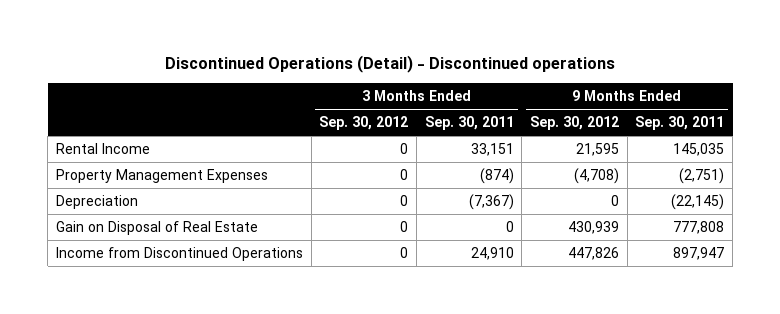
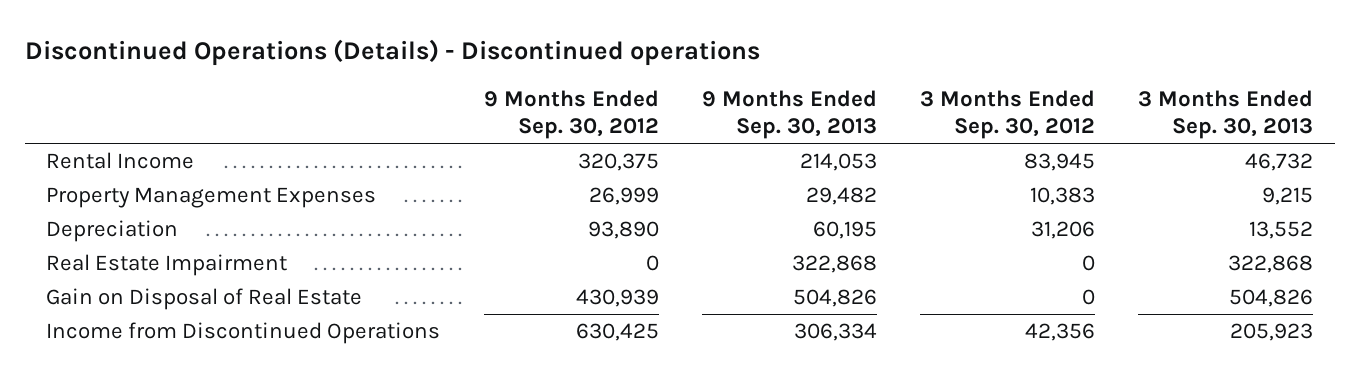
[165,55,616,74] Discontinued Operations (Detail) - Discontinued operations -> [24,39,760,67] Discontinued Operations (Details) - Discontinued operations
[424,116,514,131] Sep. 30, 2011 -> none
[635,116,725,131] Sep. 30, 2011 -> none
none -> [701,89,877,140] 9 Months Ended Sep. 30, 2013
none -> [1138,89,1314,140] 3 Months Ended Sep. 30, 2013
[400,142,409,154] 0 -> [1024,153,1096,172] 83,945
[576,142,620,156] 21,595 -> [577,153,659,172] 320,375
[400,168,409,180] 0 -> [1030,187,1096,206] 10,383
[574,167,620,184] (4,708) -> [588,187,659,206] 26,999
[400,194,409,206] 0 -> [1031,221,1096,240] 31,206
[611,194,620,206] 0 -> [587,221,659,240] 93,890
none -> [46,254,288,277] Real Estate Impairment
[400,246,409,258] 0 -> [1025,323,1096,342] 42,356
[568,246,620,260] 447,826 -> [575,323,659,342] 630,425

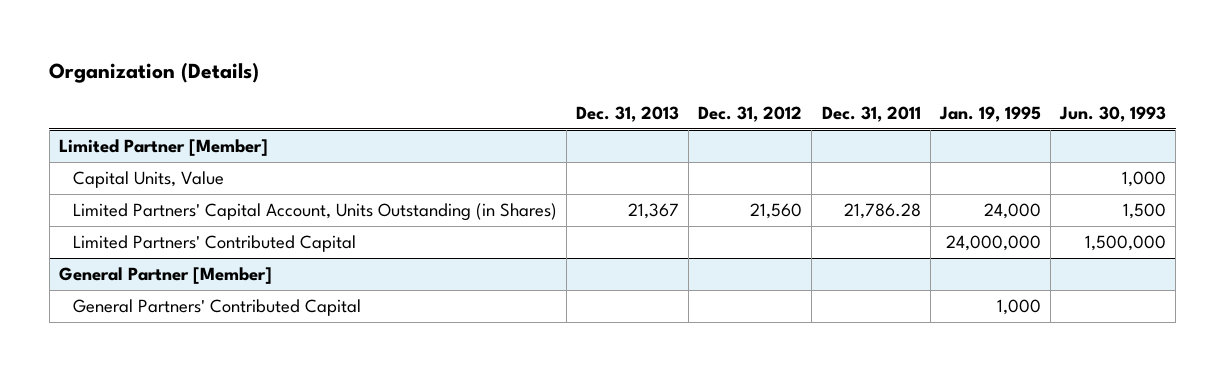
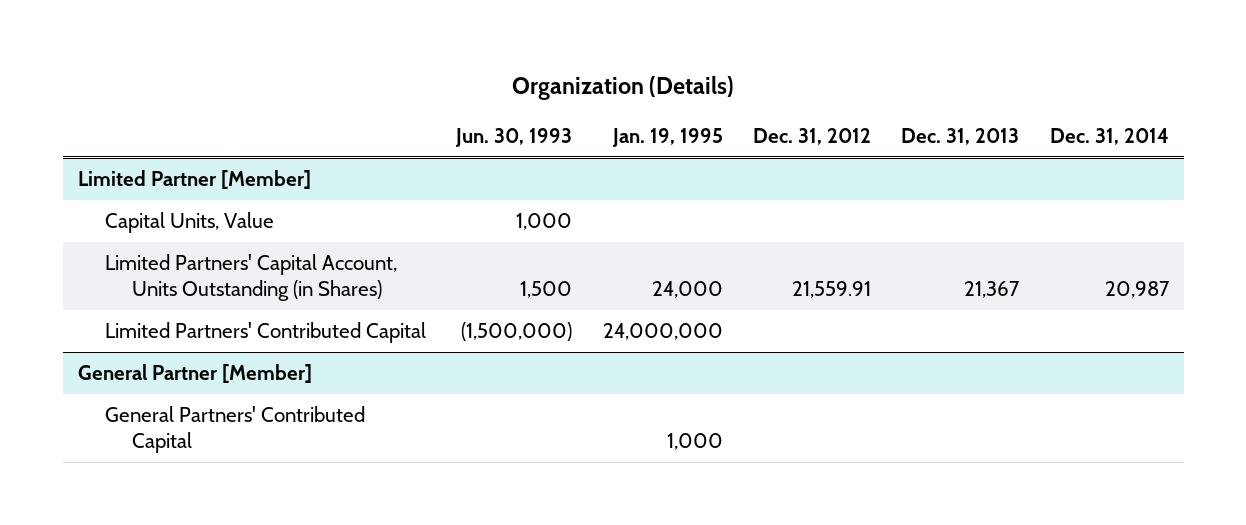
[821,105,921,122] Dec. 31, 2011 -> none
none -> [1049,127,1169,145] Dec. 31, 2014
[750,203,803,220] 21,560 -> [791,281,871,299] 21,559.91
[1085,235,1167,252] 1,500,000 -> [461,322,573,342] (1,500,000)

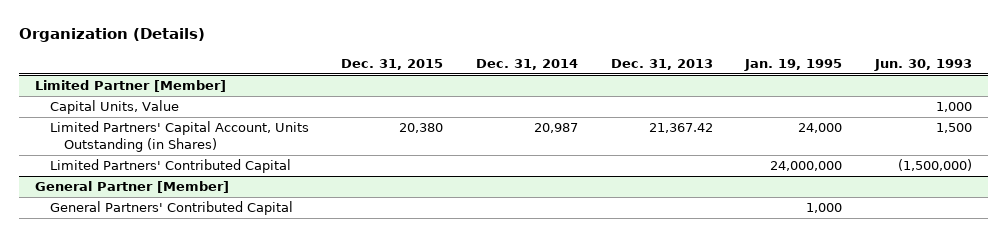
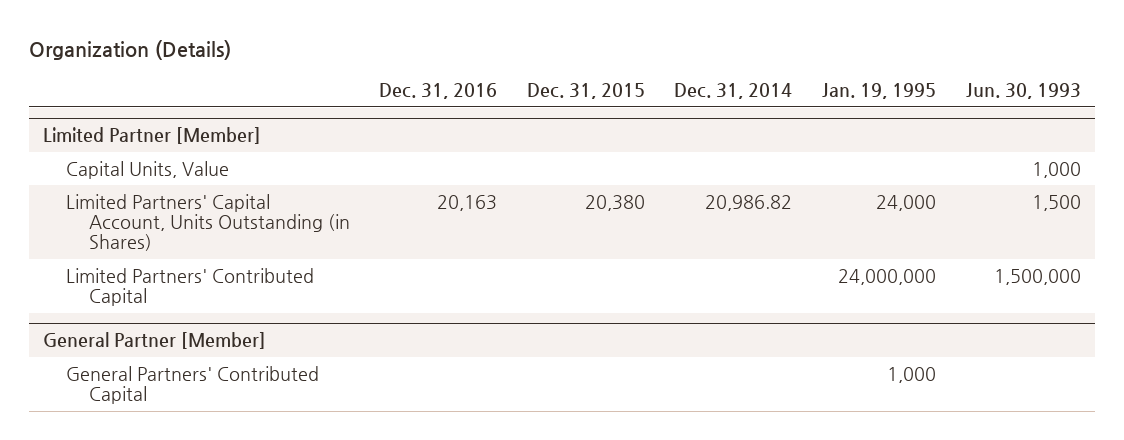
[610,58,713,70] Dec. 31, 2013 -> none
none -> [379,83,498,100] Dec. 31, 2016
[534,123,579,134] 20,987 -> [705,194,793,211] 20,986.82
[898,159,973,172] (1,500,000) -> [993,268,1081,285] 1,500,000

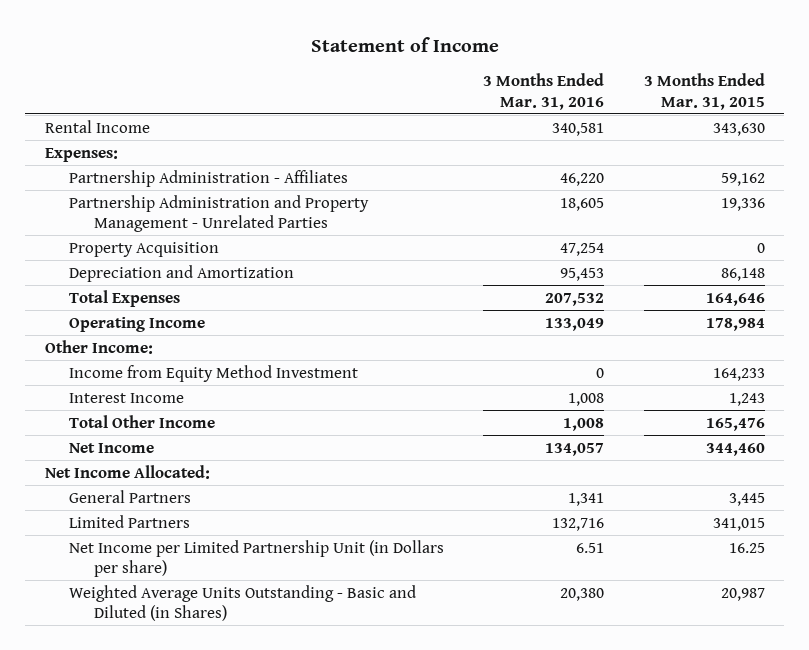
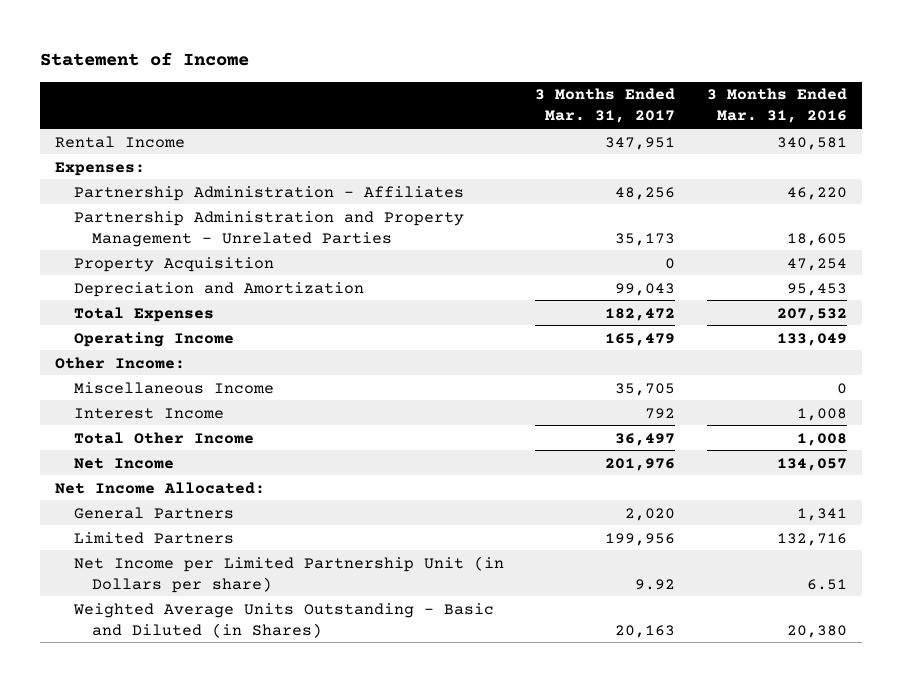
[643,73,765,110] 3 Months Ended Mar. 31, 2015 -> none
none -> [535,88,676,124] 3 Months Ended Mar. 31, 2017
[69,364,359,382] Income from Equity Method Investment -> none
none -> [73,381,274,394] Miscellaneous Income

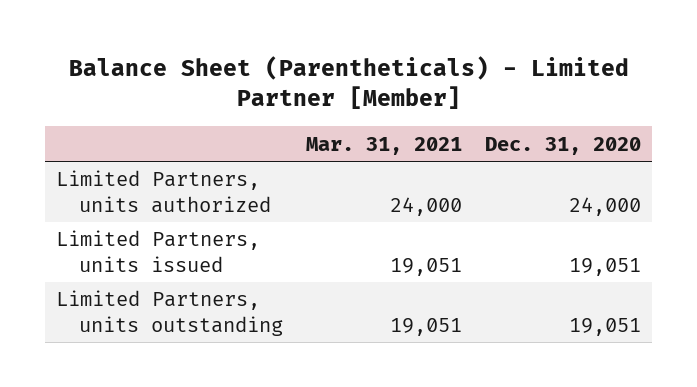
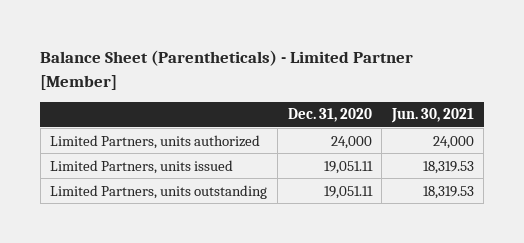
[306,136,463,155] Mar. 31, 2021 -> none
none -> [390,108,474,124] Jun. 30, 2021
[568,257,641,276] 19,051 -> [323,160,373,174] 19,051.11
[568,317,641,336] 19,051 -> [323,185,373,199] 19,051.11

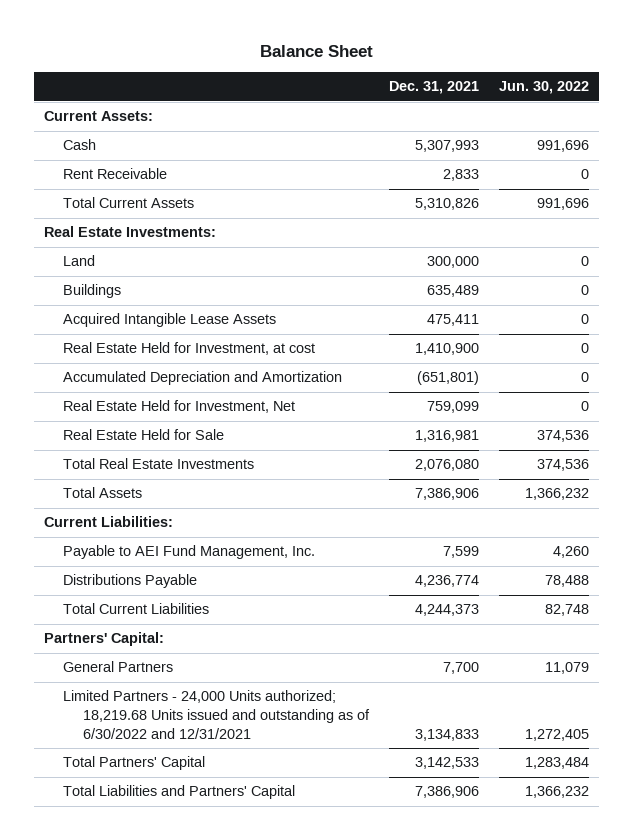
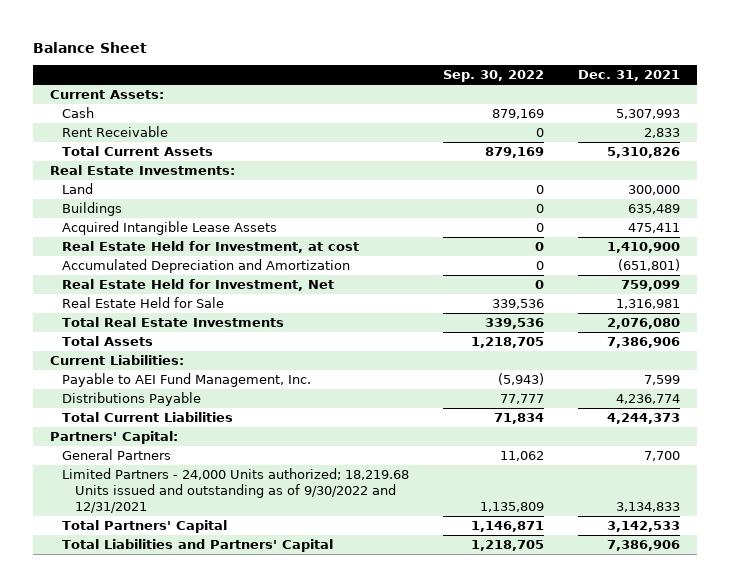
[499,81,590,95] Jun. 30, 2022 -> none
none -> [443,70,545,83] Sep. 30, 2022
[63,690,370,739] Limited Partners - 24,000 Units authorized; 18,219.68 Units issued and outstanding as of 6/30/2022 and 12/31/2021 -> [62,468,410,513] Limited Partners - 24,000 Units authorized; 18,219.68 Units issued and outstanding as of 9/30/2022 and 12/31/2021

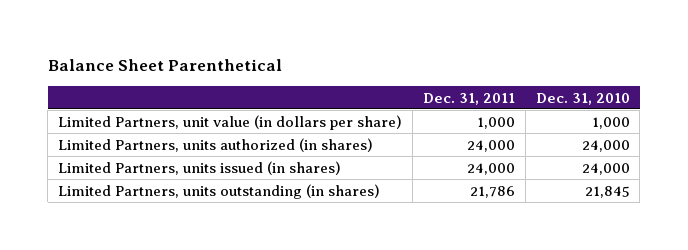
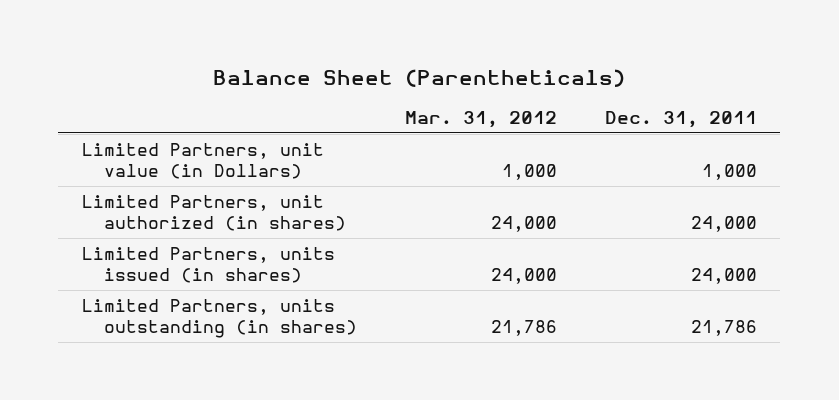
[47,59,282,72] Balance Sheet Parenthetical -> [213,69,626,88] Balance Sheet (Parentheticals)
[535,92,630,105] Dec. 31, 2010 -> none
none -> [404,110,557,128] Mar. 31, 2012
[58,114,403,130] Limited Partners, unit value (in dollars per share) -> [82,142,325,180] Limited Partners, unit value (in Dollars)
[58,137,374,152] Limited Partners, units authorized (in shares) -> [82,194,347,232] Limited Partners, unit authorized (in shares)

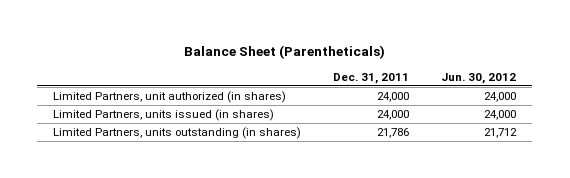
[404,110,557,128] Mar. 31, 2012 -> none
none -> [441,72,517,84] Jun. 30, 2012
[82,142,325,180] Limited Partners, unit value (in Dollars) -> none

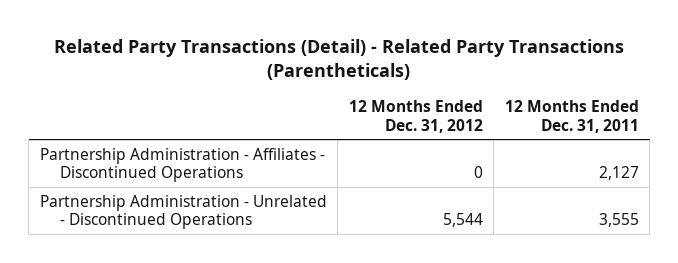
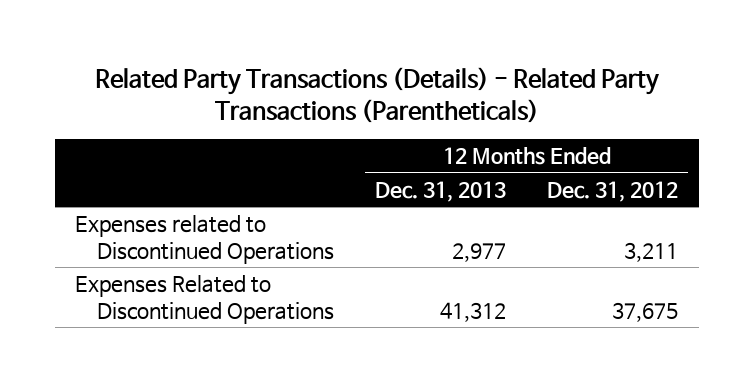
[54,38,625,81] Related Party Transactions (Detail) - Related Party Transactions (Parentheticals) -> [94,66,659,123] Related Party Transactions (Details) - Related Party Transactions (Parentheticals)
[504,100,639,133] 12 Months Ended Dec. 31, 2011 -> none
none -> [375,180,507,202] Dec. 31, 2013
[39,147,325,183] Partnership Administration - Affiliates - Discontinued Operations -> [75,215,335,264] Expenses related to Discontinued Operations
[473,166,483,179] 0 -> [624,241,679,262] 3,211
[39,194,327,230] Partnership Administration - Unrelated - Discontinued Operations -> [75,275,335,324] Expenses Related to Discontinued Operations
[442,213,483,228] 5,544 -> [612,301,679,322] 37,675

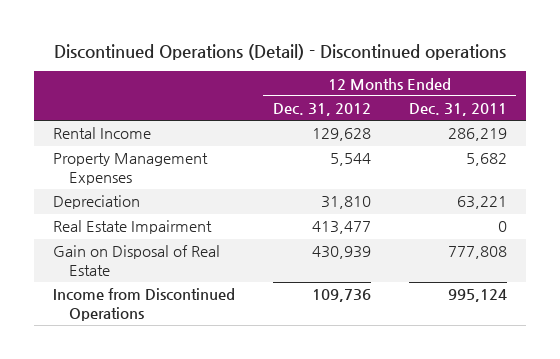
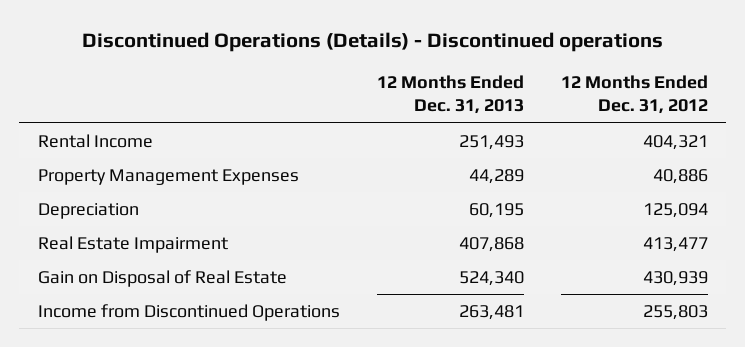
[53,43,506,60] Discontinued Operations (Detail) - Discontinued operations -> [81,32,663,53] Discontinued Operations (Details) - Discontinued operations
[408,103,507,117] Dec. 31, 2011 -> none
none -> [376,75,524,115] 12 Months Ended Dec. 31, 2013
[311,128,371,142] 129,628 -> [642,135,708,151] 404,321
[329,153,371,167] 5,544 -> [652,169,708,185] 40,886
[320,196,371,210] 31,810 -> [642,203,708,219] 125,094
[311,289,371,303] 109,736 -> [642,305,708,321] 255,803

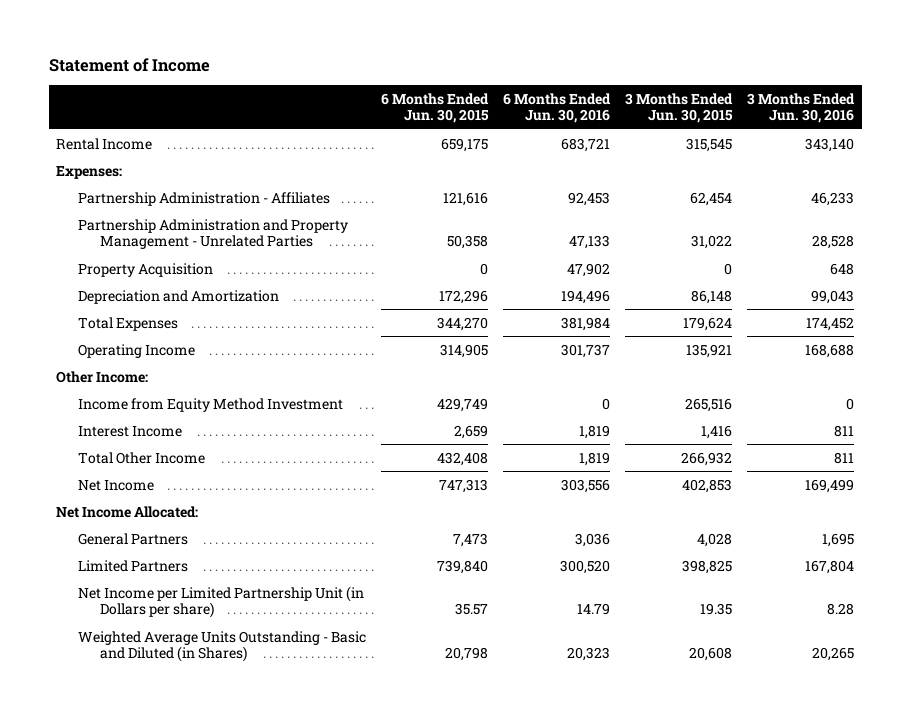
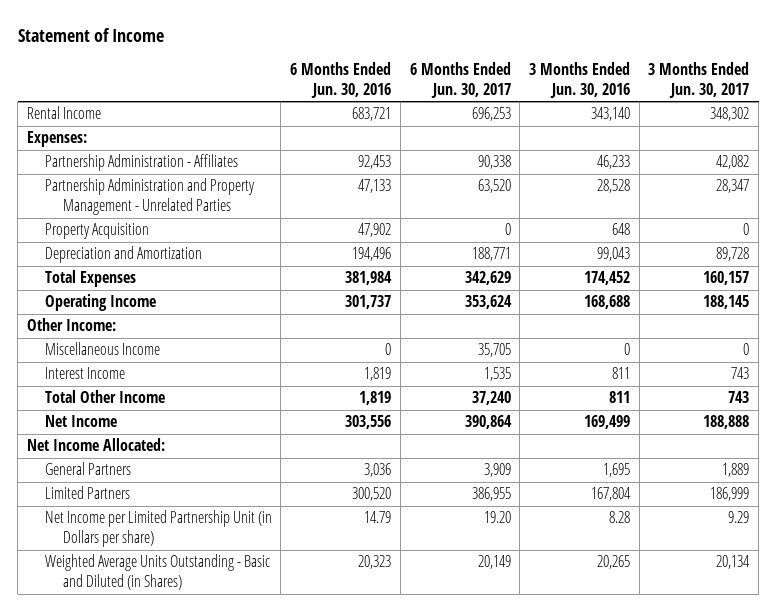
[381,92,490,124] 6 Months Ended Jun. 30, 2015 -> none
[625,92,734,124] 3 Months Ended Jun. 30, 2015 -> none
none -> [409,61,511,98] 6 Months Ended Jun. 30, 2017
none -> [648,61,750,98] 3 Months Ended Jun. 30, 2017
[78,397,344,412] Income from Equity Method Investment -> none
none -> [44,342,160,356] Miscellaneous Income

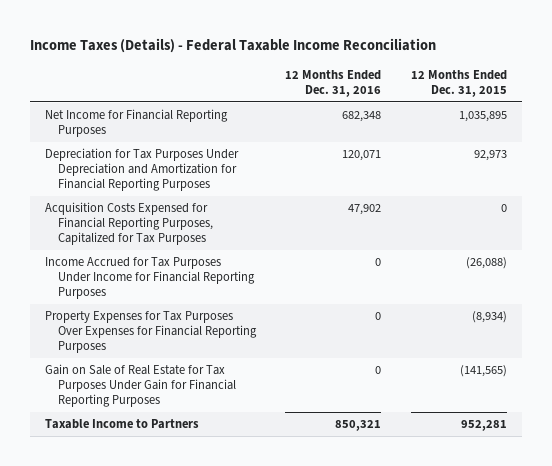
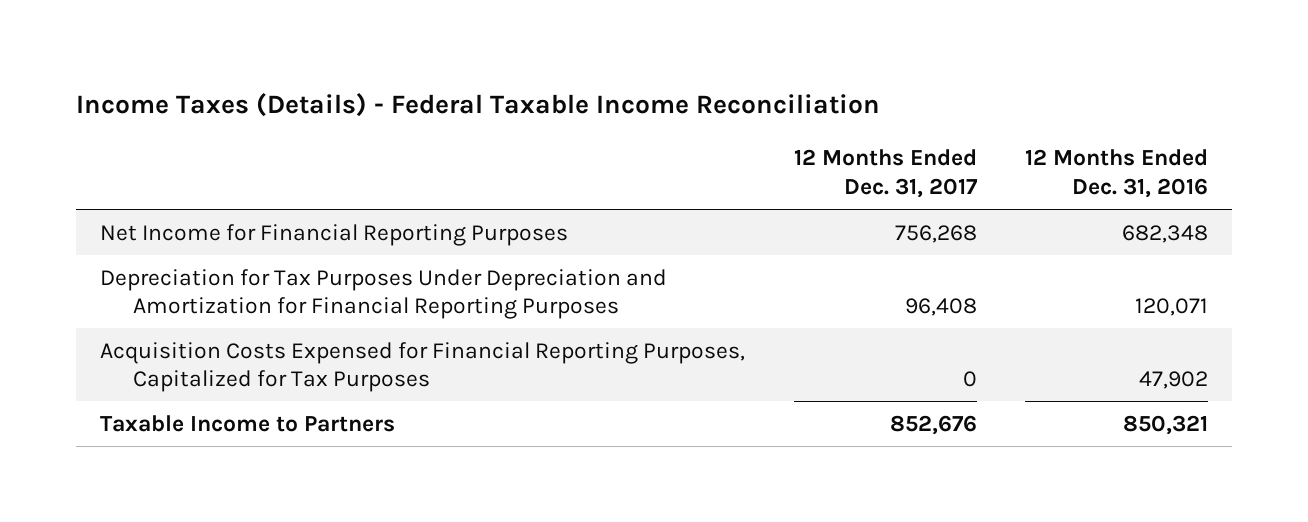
[411,69,508,97] 12 Months Ended Dec. 31, 2015 -> none
none -> [793,149,978,199] 12 Months Ended Dec. 31, 2017
[45,257,255,300] Income Accrued for Tax Purposes Under Income for Financial Reporting Purposes -> none
[45,311,257,354] Property Expenses for Tax Purposes Over Expenses for Financial Reporting Purposes -> none
[45,364,236,408] Gain on Sale of Real Estate for Tax Purposes Under Gain for Financial Reporting Purposes -> none

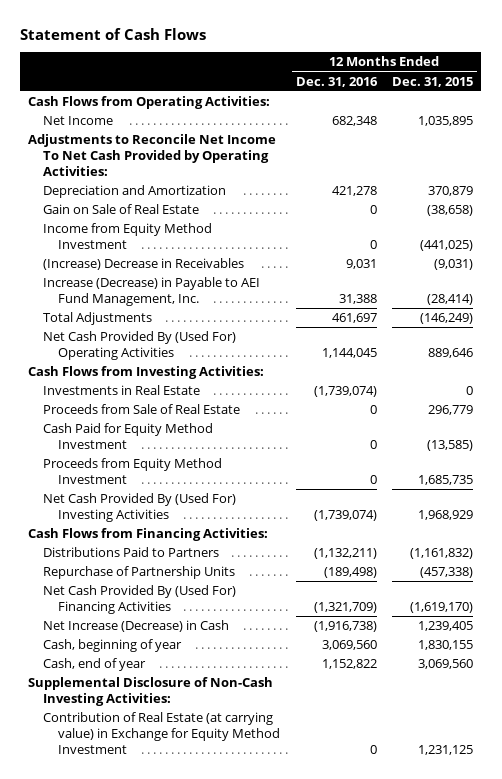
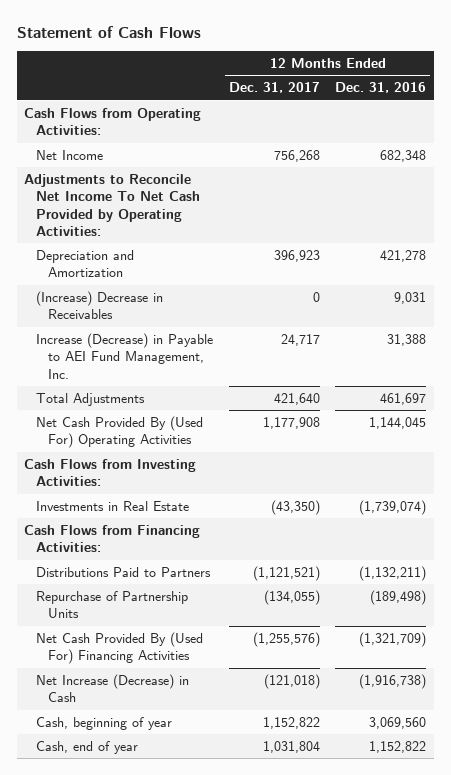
[392,76,474,87] Dec. 31, 2015 -> none
none -> [228,82,320,94] Dec. 31, 2017
[43,204,200,215] Gain on Sale of Real Estate -> none
[43,223,213,249] Income from Equity Method Investment -> none
[43,404,241,415] Proceeds from Sale of Real Estate -> none
[43,423,214,449] Cash Paid for Equity Method Investment -> none
[43,458,223,484] Proceeds from Equity Method Investment -> none
[43,493,237,522] Net Cash Provided By (Used For) Investing Activities -> none
[28,677,274,706] Supplemental Disclosure of Non-Cash Investing Activities: -> none
[43,712,281,754] Contribution of Real Estate (at carrying value) in Exchange for Equity Method Investment -> none

